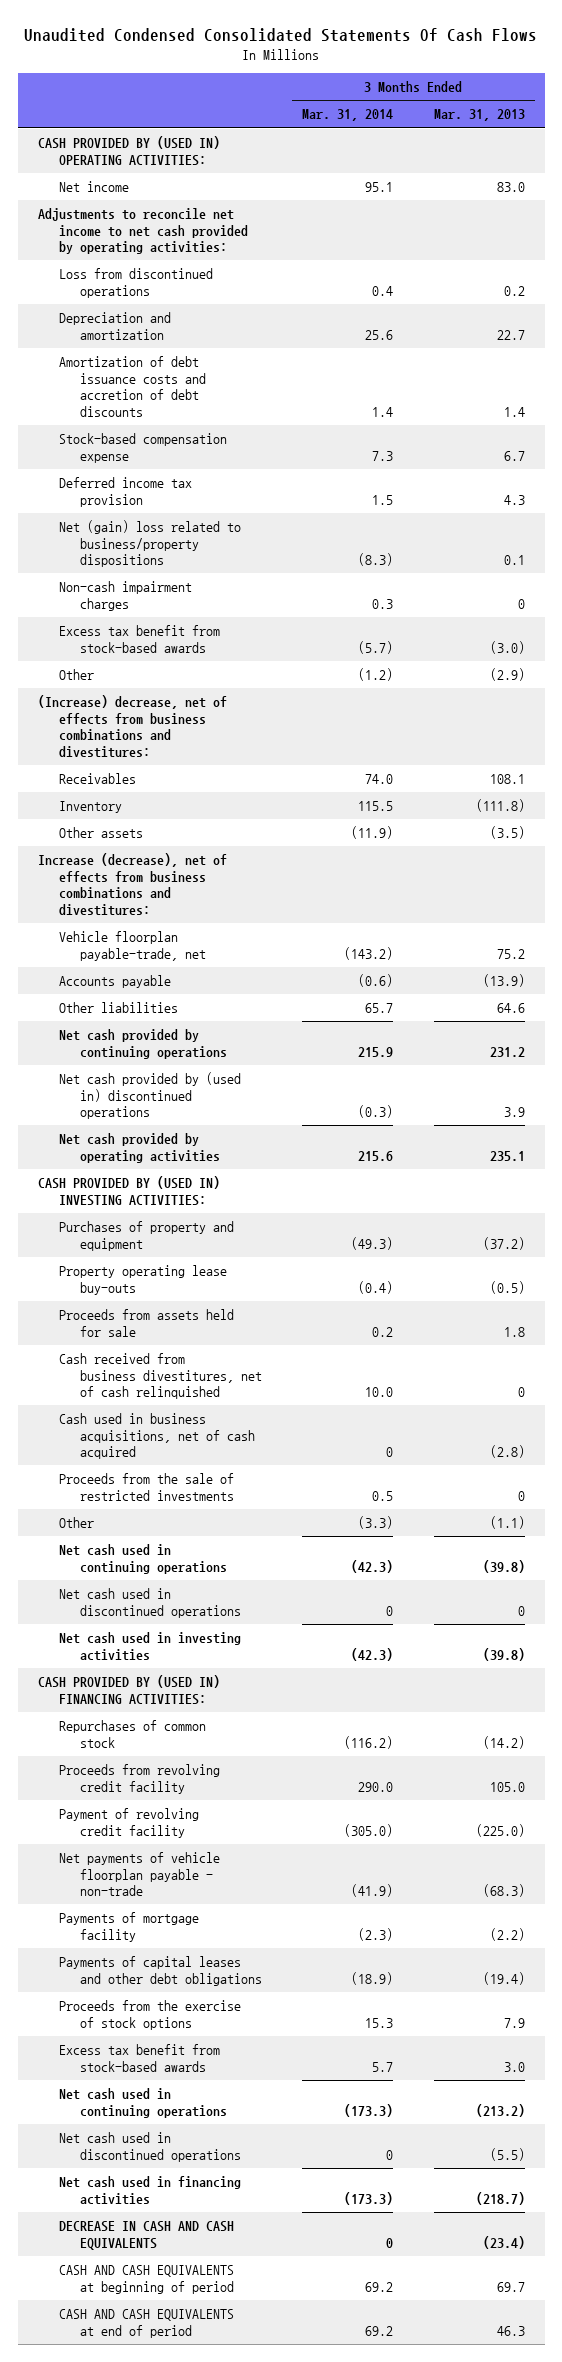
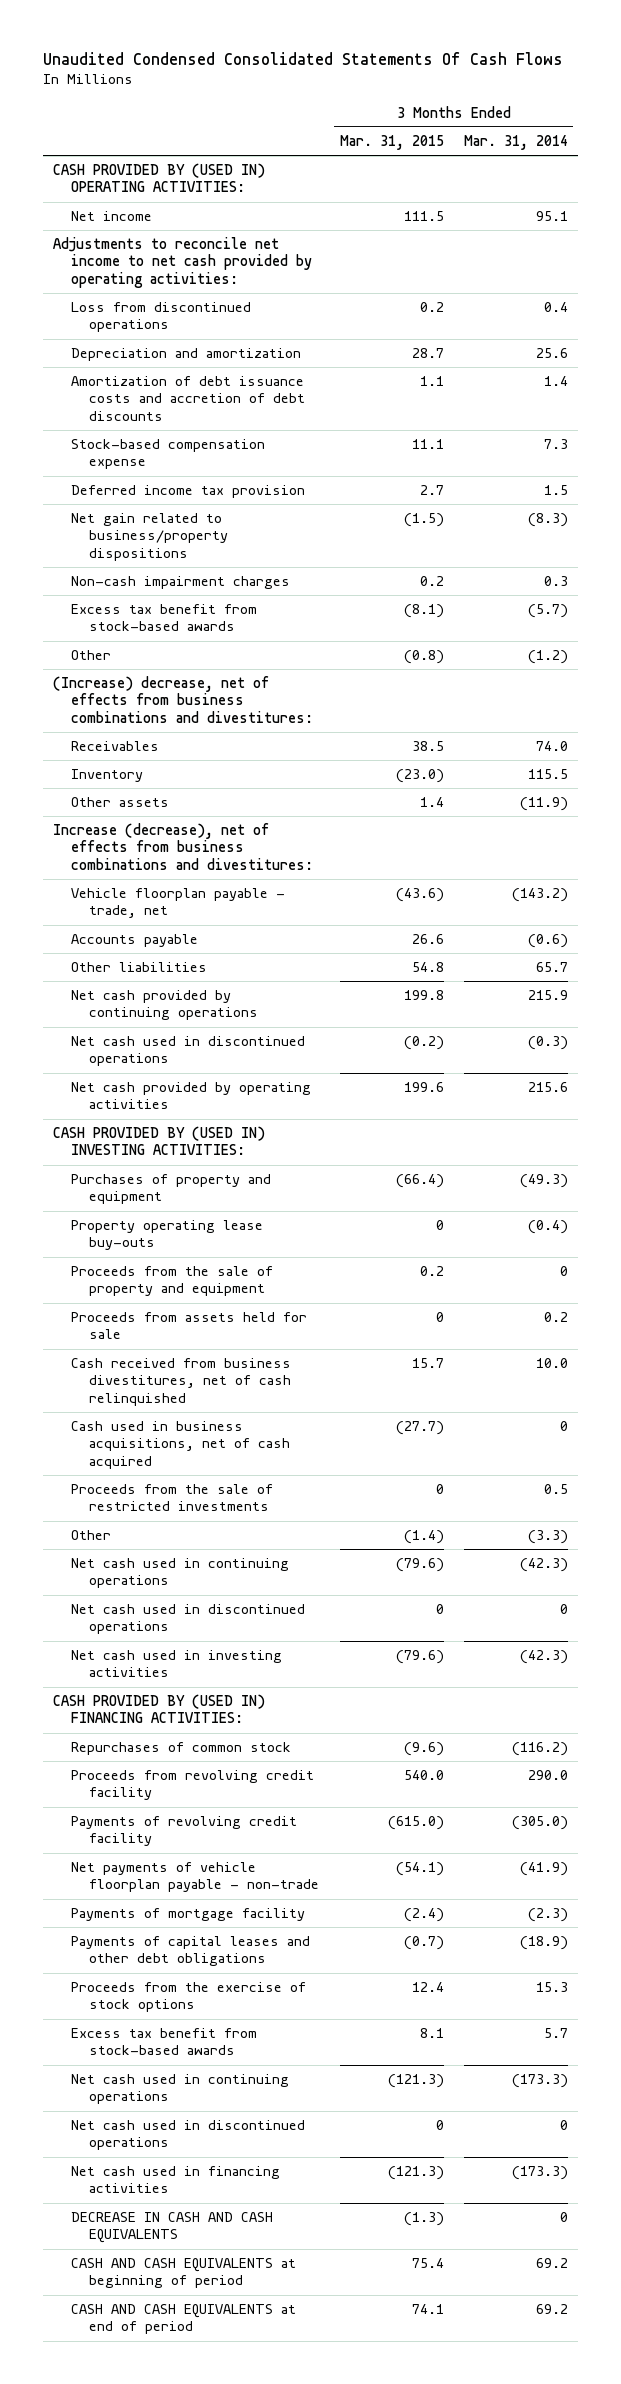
[433,109,525,122] Mar. 31, 2013 -> none
none -> [339,135,444,151] Mar. 31, 2015
[59,520,242,568] Net (gain) loss related to business/property dispositions -> [71,513,228,561] Net gain related to business/property dispositions
[59,931,207,961] Vehicle floorplan payable-trade, net -> [71,888,286,919] Vehicle floorplan payable - trade, net
[59,1072,242,1120] Net cash provided by (used in) discontinued operations -> [71,1036,306,1067] Net cash used in discontinued operations
none -> [71,1266,274,1297] Proceeds from the sale of property and equipment
[59,1808,200,1838] Payment of revolving credit facility -> [71,1816,298,1847] Payments of revolving credit facility

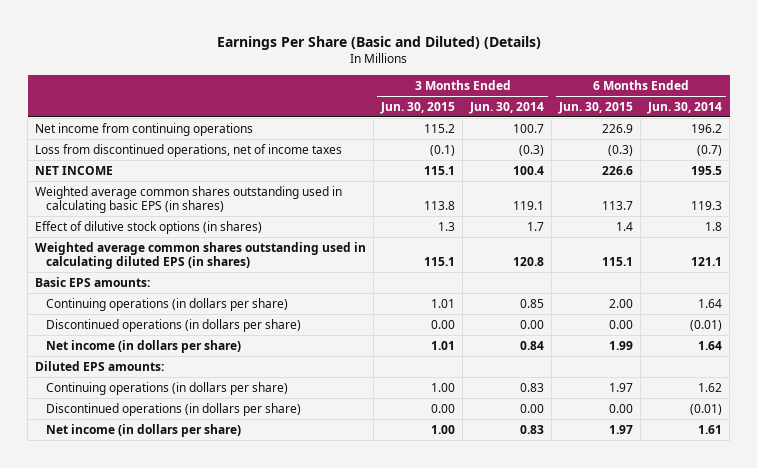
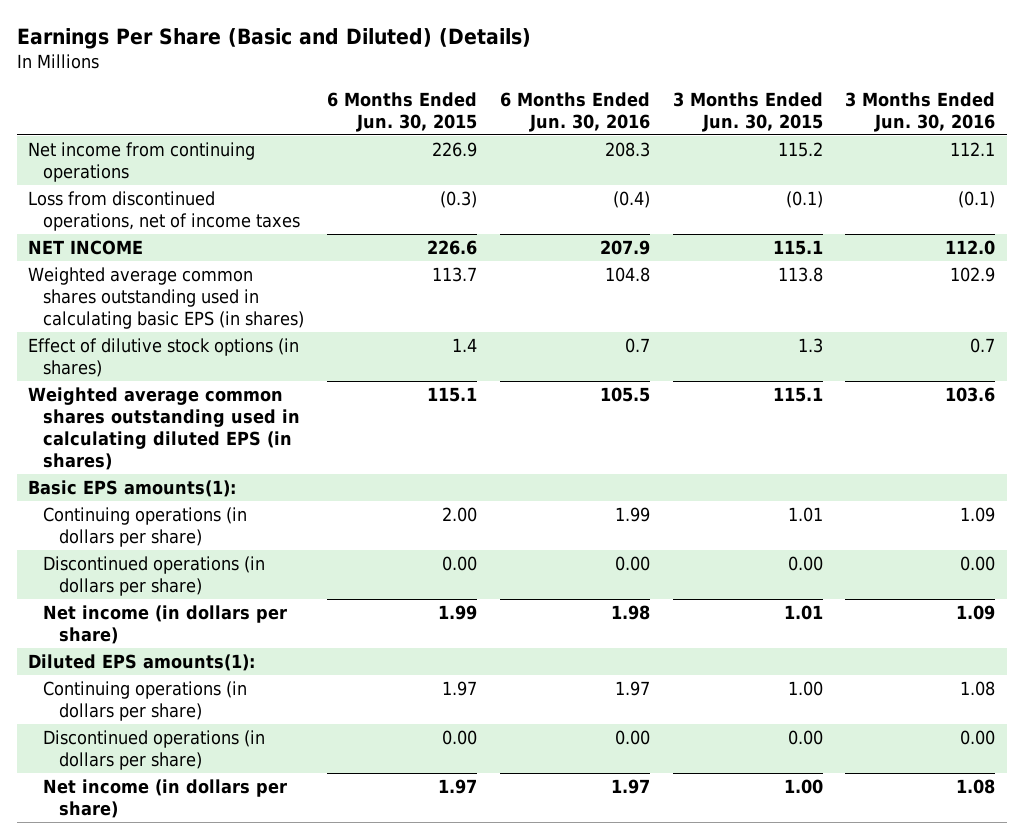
[469,101,545,114] Jun. 30, 2014 -> none
[647,101,723,114] Jun. 30, 2014 -> none
none -> [499,91,650,132] 6 Months Ended Jun. 30, 2016
none -> [845,91,996,132] 3 Months Ended Jun. 30, 2016
[35,276,151,287] Basic EPS amounts: -> [28,480,237,498] Basic EPS amounts(1):
[35,360,165,371] Diluted EPS amounts: -> [28,654,256,672] Diluted EPS amounts(1):

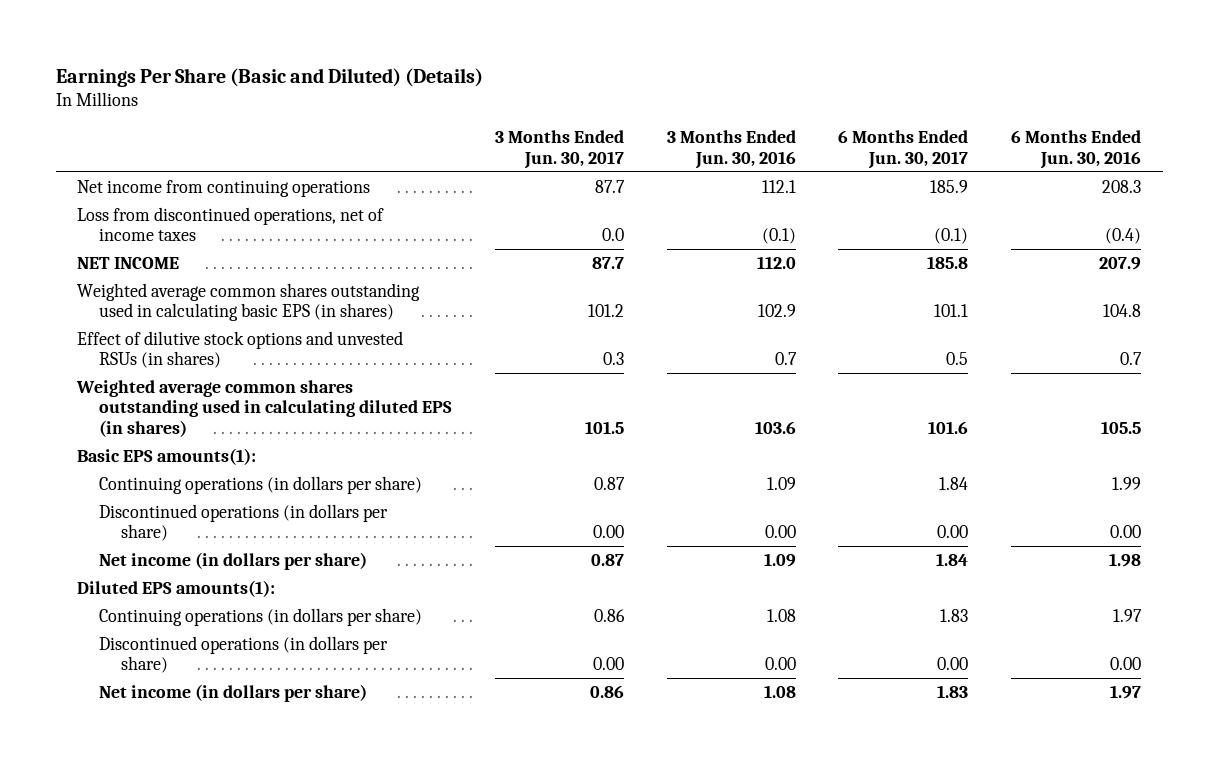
[327,91,478,132] 6 Months Ended Jun. 30, 2015 -> none
[672,91,823,132] 3 Months Ended Jun. 30, 2015 -> none
none -> [494,130,624,169] 3 Months Ended Jun. 30, 2017
none -> [838,130,969,169] 6 Months Ended Jun. 30, 2017
[28,338,300,378] Effect of dilutive stock options (in shares) -> [77,330,404,369] Effect of dilutive stock options and unvested RSUs (in shares)

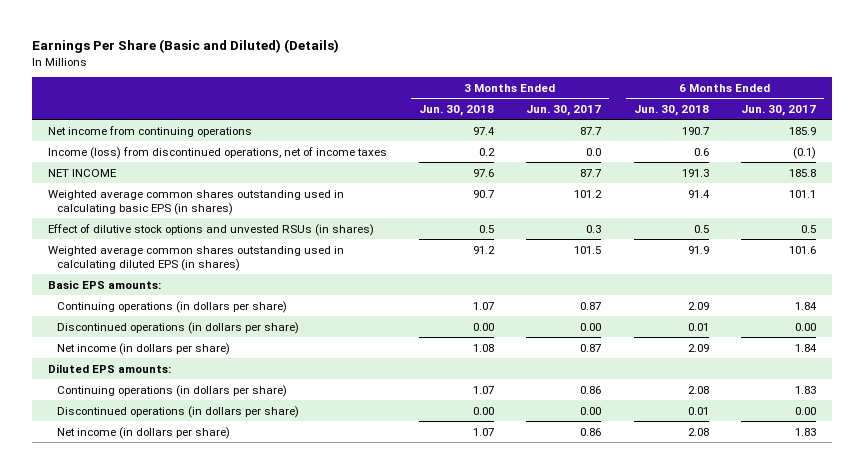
[666,130,796,169] 3 Months Ended Jun. 30, 2016 -> none
[1011,130,1142,169] 6 Months Ended Jun. 30, 2016 -> none
none -> [419,105,495,117] Jun. 30, 2018
none -> [633,105,709,117] Jun. 30, 2018
[77,206,385,242] Loss from discontinued operations, net of income taxes -> [47,146,387,159] Income (loss) from discontinued operations, net of income taxes
[77,447,257,465] Basic EPS amounts(1): -> [47,279,161,289] Basic EPS amounts:
[77,579,276,597] Diluted EPS amounts(1): -> [47,363,171,373] Diluted EPS amounts:

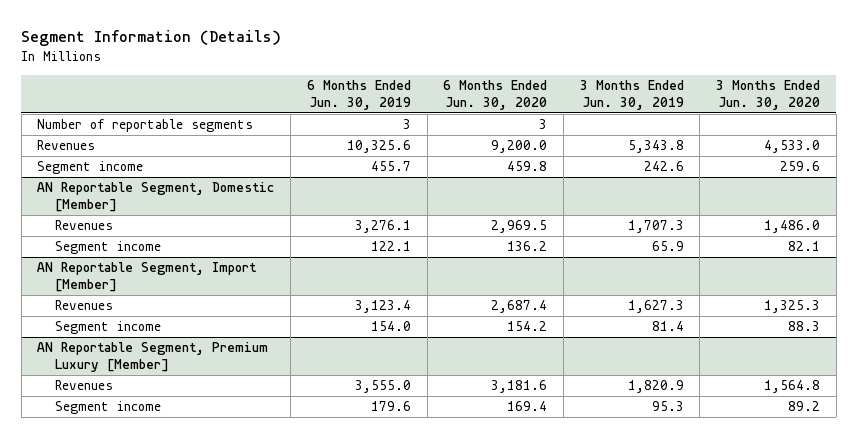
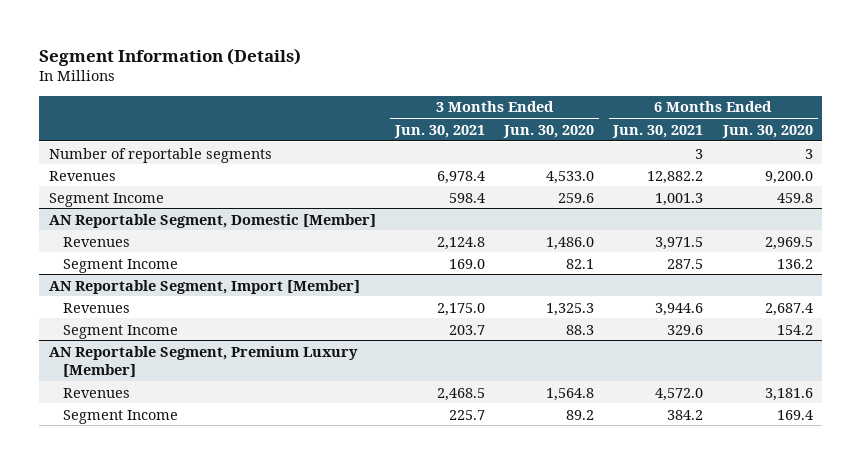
[306,80,411,110] 6 Months Ended Jun. 30, 2019 -> none
[579,80,684,110] 3 Months Ended Jun. 30, 2019 -> none
none -> [393,124,485,138] Jun. 30, 2021
none -> [612,124,704,138] Jun. 30, 2021
[37,161,144,175] Segment income -> [48,192,164,207] Segment Income
[54,241,161,255] Segment income -> [63,258,179,273] Segment Income
[54,321,161,335] Segment income -> [63,324,179,339] Segment Income
[54,401,161,415] Segment income -> [63,409,179,424] Segment Income

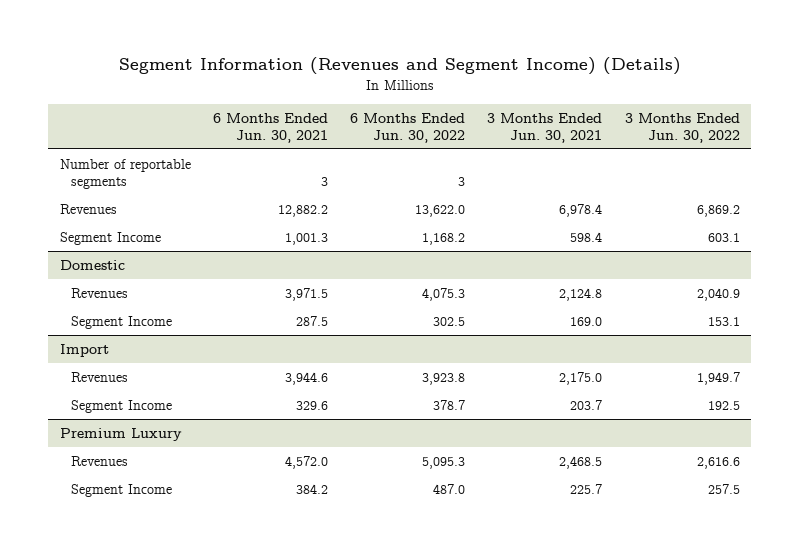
[39,47,302,66] Segment Information (Details) -> [118,57,681,76] Segment Information (Revenues and Segment Income) (Details)
[503,124,595,138] Jun. 30, 2020 -> none
[721,124,813,138] Jun. 30, 2020 -> none
none -> [350,112,466,143] 6 Months Ended Jun. 30, 2022
none -> [624,112,740,143] 3 Months Ended Jun. 30, 2022
[48,213,376,228] AN Reportable Segment, Domestic [Member] -> [59,259,125,270] Domestic
[48,279,360,294] AN Reportable Segment, Import [Member] -> [59,343,109,357] Import
[48,345,358,377] AN Reportable Segment, Premium Luxury [Member] -> [59,427,182,441] Premium Luxury

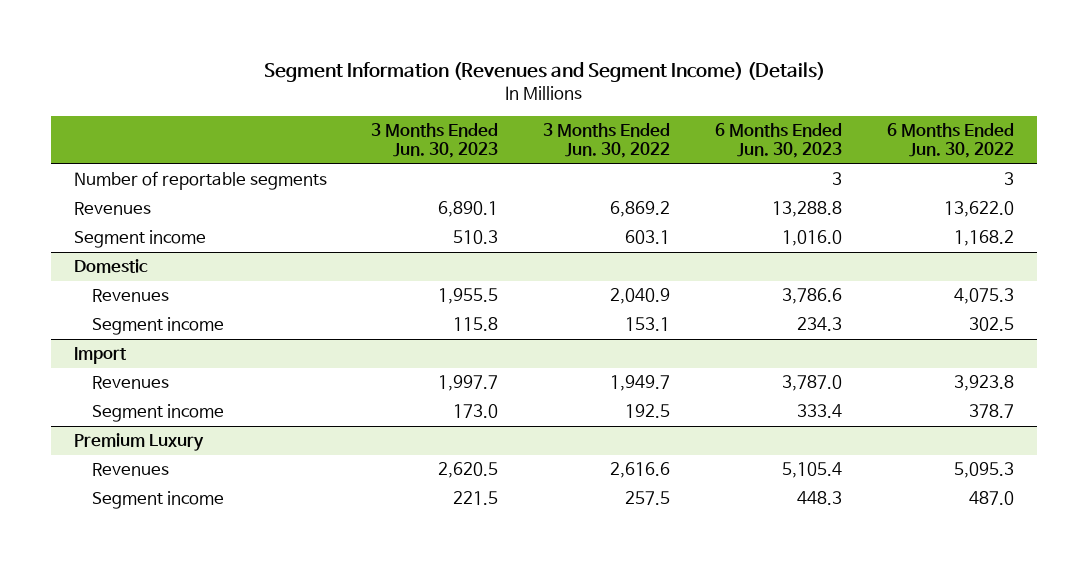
[212,112,328,143] 6 Months Ended Jun. 30, 2021 -> none
[487,112,603,143] 3 Months Ended Jun. 30, 2021 -> none
none -> [371,122,499,159] 3 Months Ended Jun. 30, 2023
none -> [715,122,843,159] 6 Months Ended Jun. 30, 2023
[59,231,161,245] Segment Income -> [73,230,206,249] Segment income
[70,315,172,329] Segment Income -> [91,317,224,336] Segment income
[70,399,172,413] Segment Income -> [91,404,224,423] Segment income
[70,483,172,497] Segment Income -> [91,491,224,510] Segment income

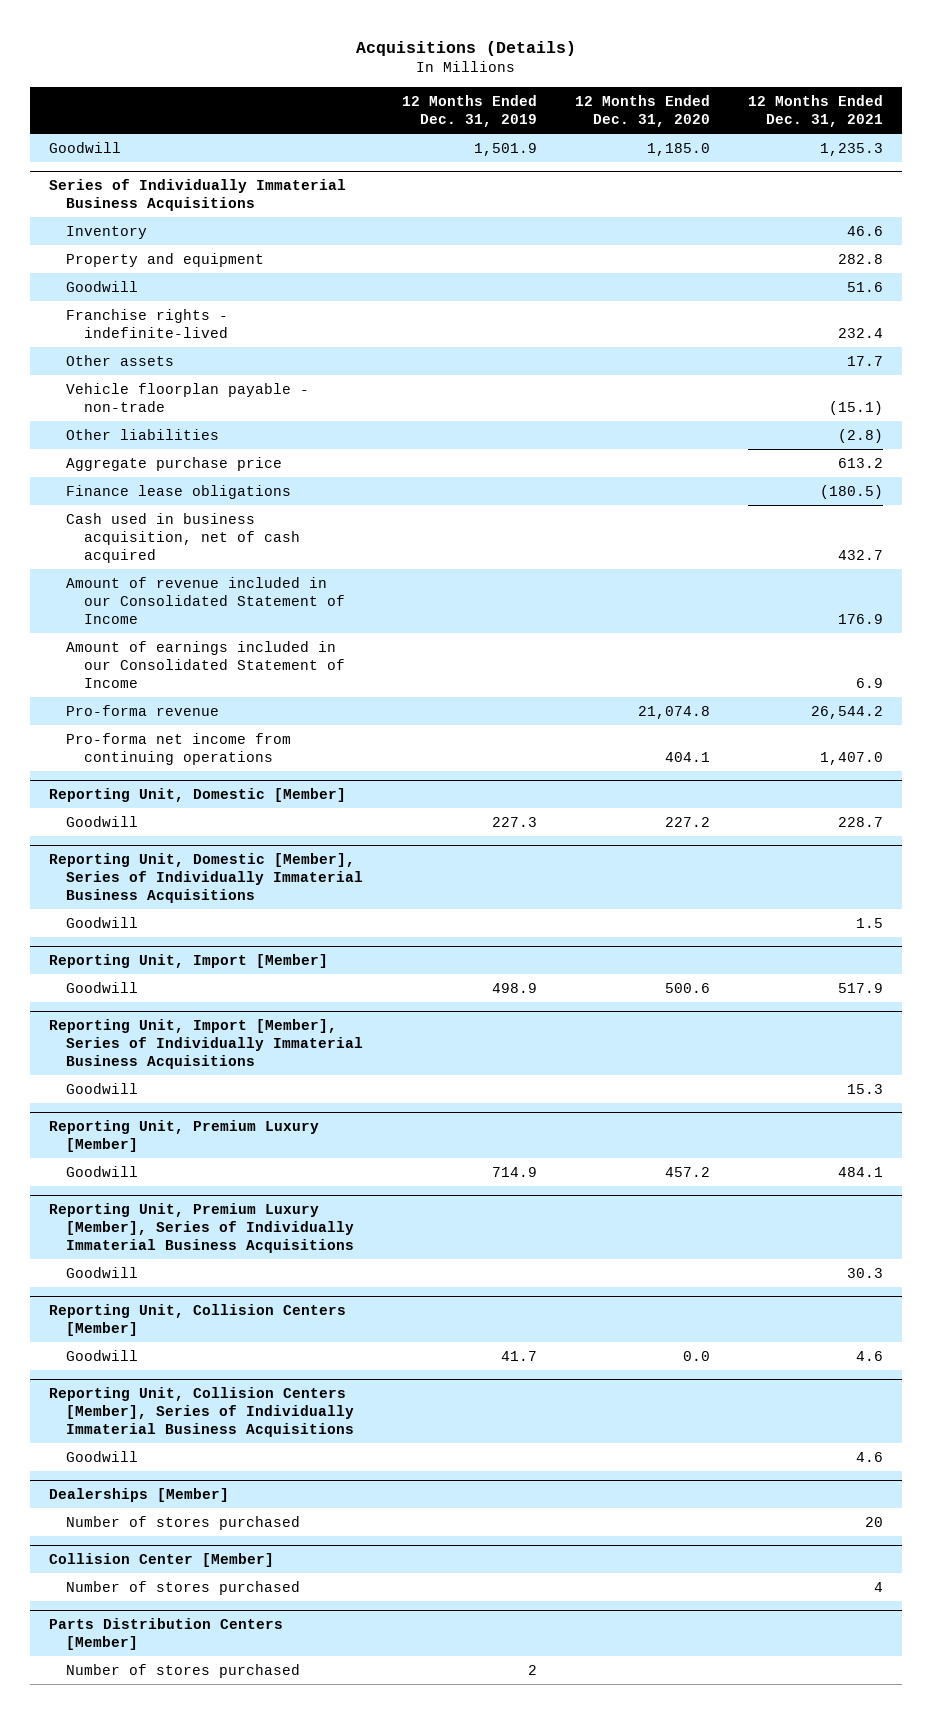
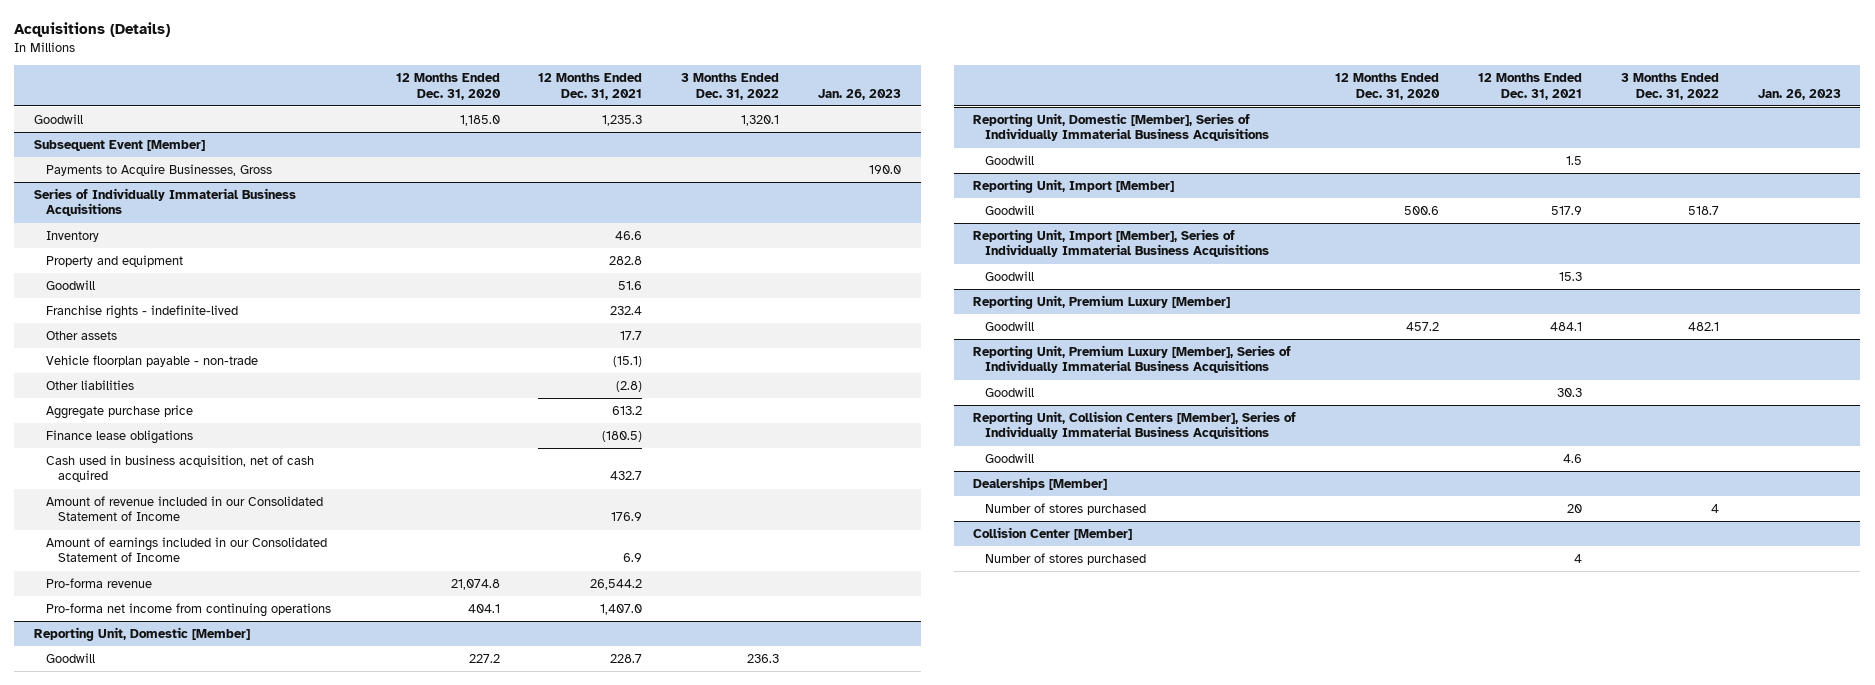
[401,94,537,127] 12 Months Ended Dec. 31, 2019 -> none
none -> [681,73,780,100] 3 Months Ended Dec. 31, 2022
none -> [818,88,902,100] Jan. 26, 2023
none -> [33,140,205,152] Subsequent Event [Member]
none -> [45,164,272,177] Payments to Acquire Businesses, Gross
[49,1303,347,1337] Reporting Unit, Collision Centers [Member] -> none
[66,1349,139,1361] Goodwill -> none
[49,1617,284,1651] Parts Distribution Centers [Member] -> none
[66,1663,301,1678] Number of stores purchased -> none

